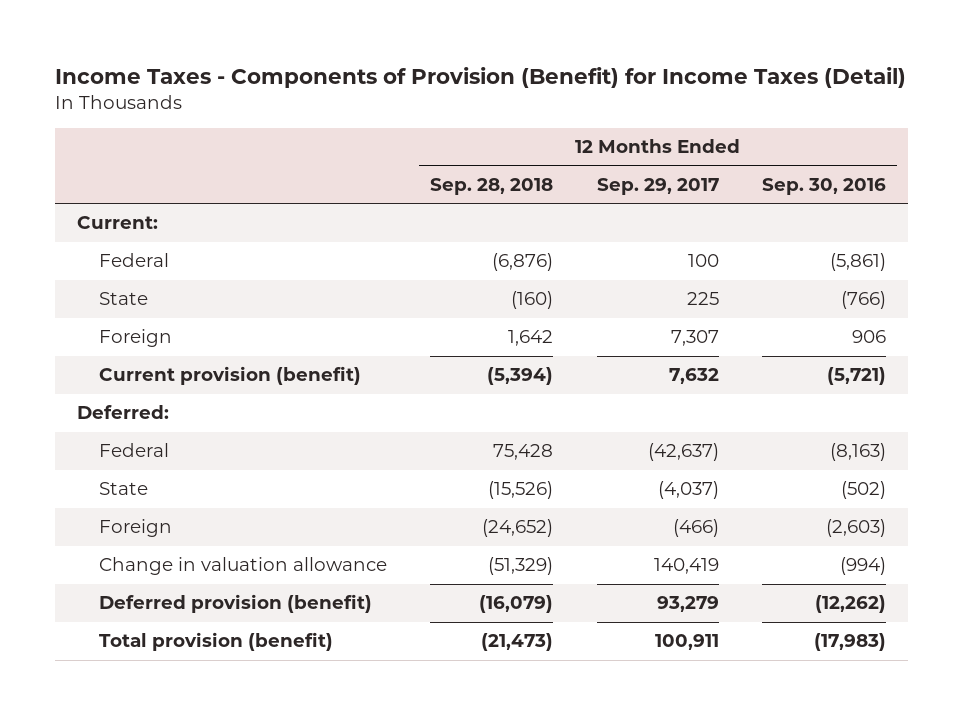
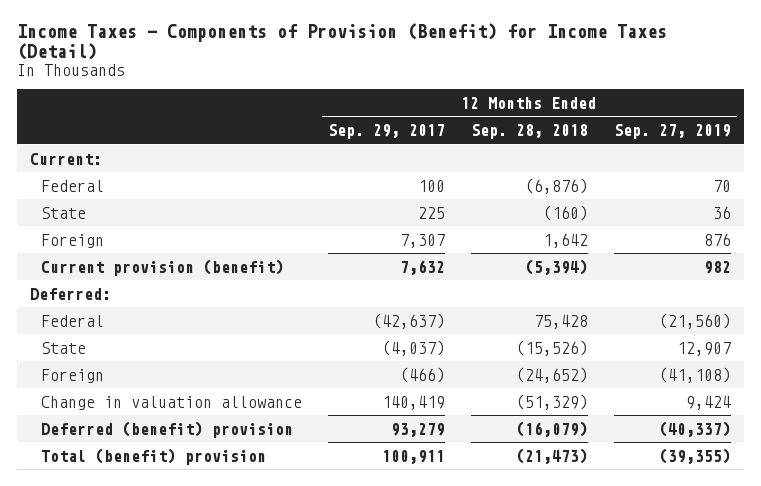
[762,177,887,195] Sep. 30, 2016 -> none
none -> [613,124,731,140] Sep. 27, 2019
[98,594,372,614] Deferred provision (benefit) -> [41,420,294,438] Deferred (benefit) provision
[98,632,333,652] Total provision (benefit) -> [41,447,267,465] Total (benefit) provision

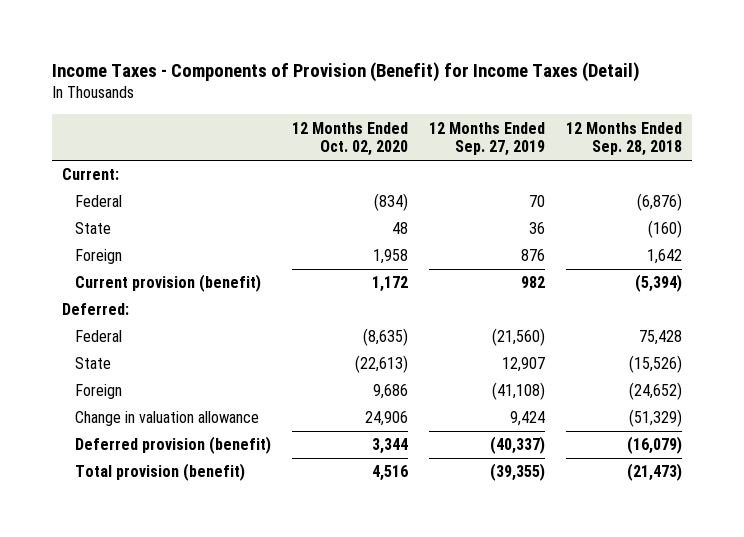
[328,124,446,140] Sep. 29, 2017 -> none
none -> [291,121,408,157] 12 Months Ended Oct. 02, 2020
[41,420,294,438] Deferred (benefit) provision -> [75,436,272,455] Deferred provision (benefit)
[41,447,267,465] Total (benefit) provision -> [75,463,246,482] Total provision (benefit)

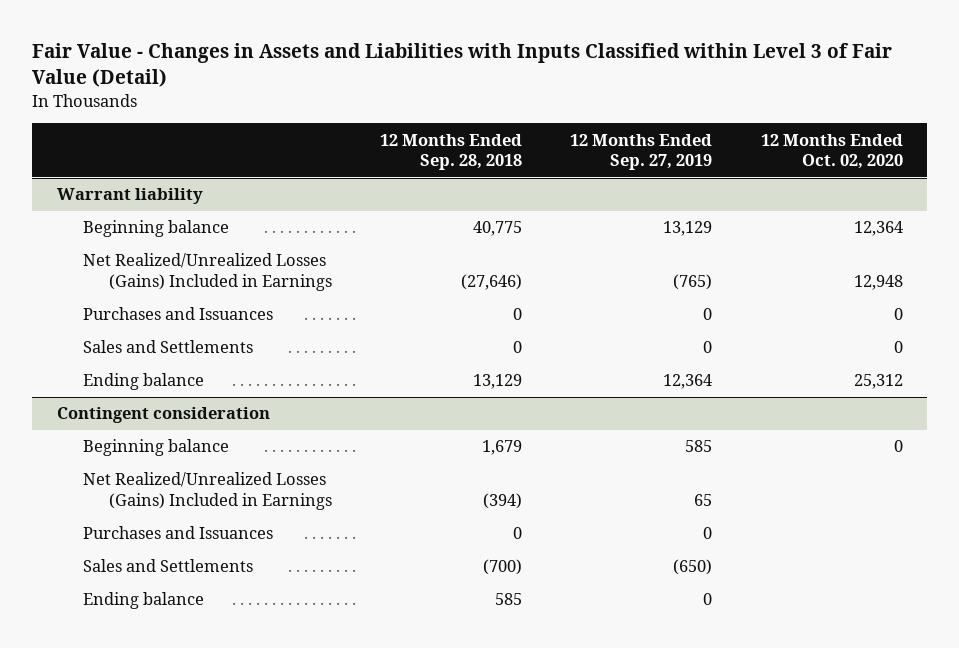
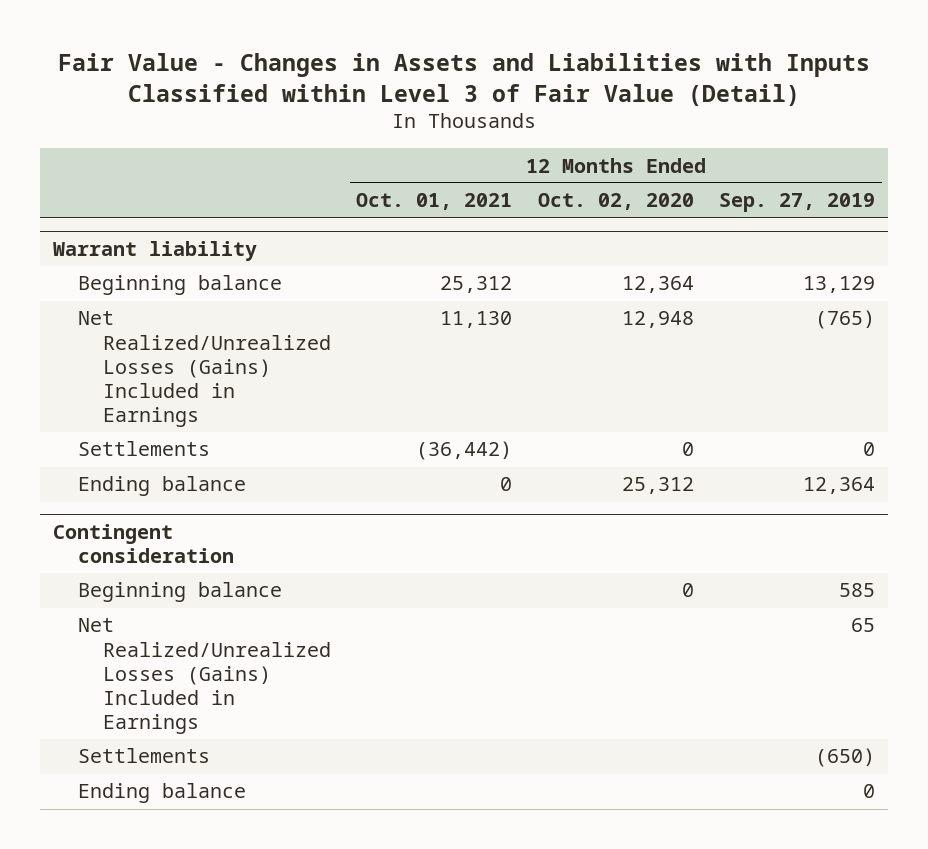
[379,133,522,171] 12 Months Ended Sep. 28, 2018 -> none
none -> [356,193,513,211] Oct. 01, 2021
[82,307,273,321] Purchases and Issuances -> none
[82,340,253,354] Sales and Settlements -> [77,441,210,457] Settlements
[82,526,273,540] Purchases and Issuances -> none
[82,559,253,573] Sales and Settlements -> [77,748,210,764] Settlements

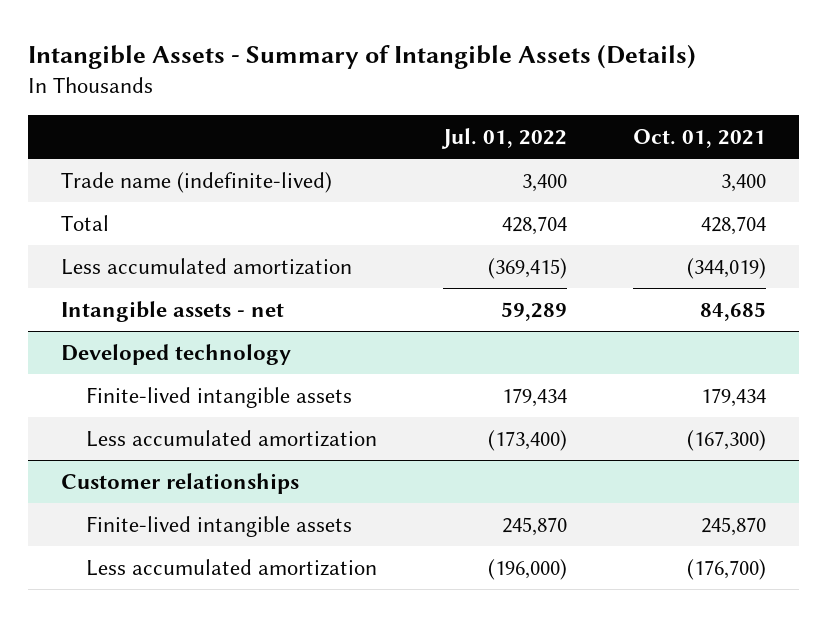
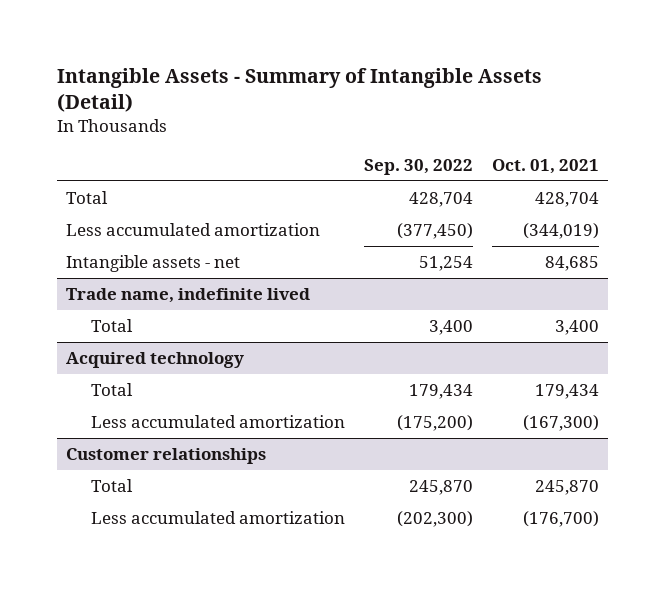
[28,43,697,69] Intangible Assets - Summary of Intangible Assets (Details) -> [56,68,542,113] Intangible Assets - Summary of Intangible Assets (Detail)
[440,128,567,150] Jul. 01, 2022 -> none
none -> [363,158,473,175] Sep. 30, 2022
[60,171,332,193] Trade name (indefinite-lived) -> none
none -> [66,287,311,303] Trade name, indefinite lived
none -> [90,318,133,332] Total
[60,343,291,365] Developed technology -> [66,351,245,368] Acquired technology
[86,386,353,408] Finite-lived intangible assets -> [90,382,133,396] Total
[86,515,353,537] Finite-lived intangible assets -> [90,478,133,492] Total

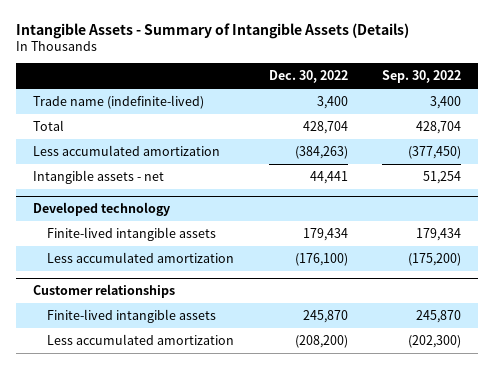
[56,68,542,113] Intangible Assets - Summary of Intangible Assets (Detail) -> [15,22,409,39] Intangible Assets - Summary of Intangible Assets (Details)
[491,158,599,174] Oct. 01, 2021 -> none
none -> [268,70,348,84] Dec. 30, 2022
none -> [32,94,204,109] Trade name (indefinite-lived)
[66,287,311,303] Trade name, indefinite lived -> none
[90,318,133,332] Total -> none
[66,351,245,368] Acquired technology -> [32,202,170,217] Developed technology
[90,382,133,396] Total -> [47,226,217,241] Finite-lived intangible assets
[90,478,133,492] Total -> [47,308,217,323] Finite-lived intangible assets

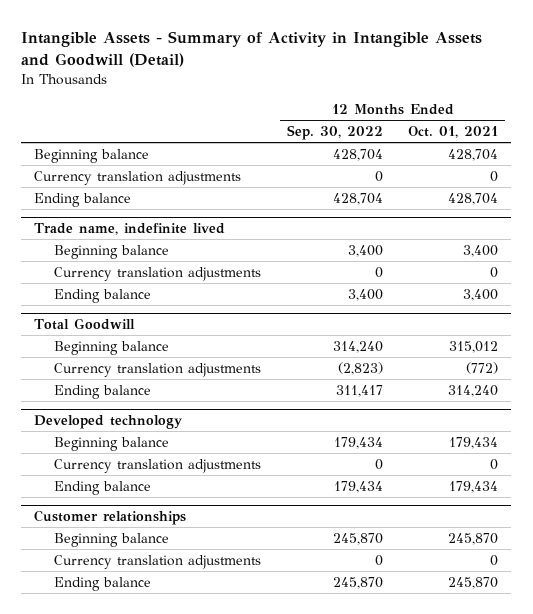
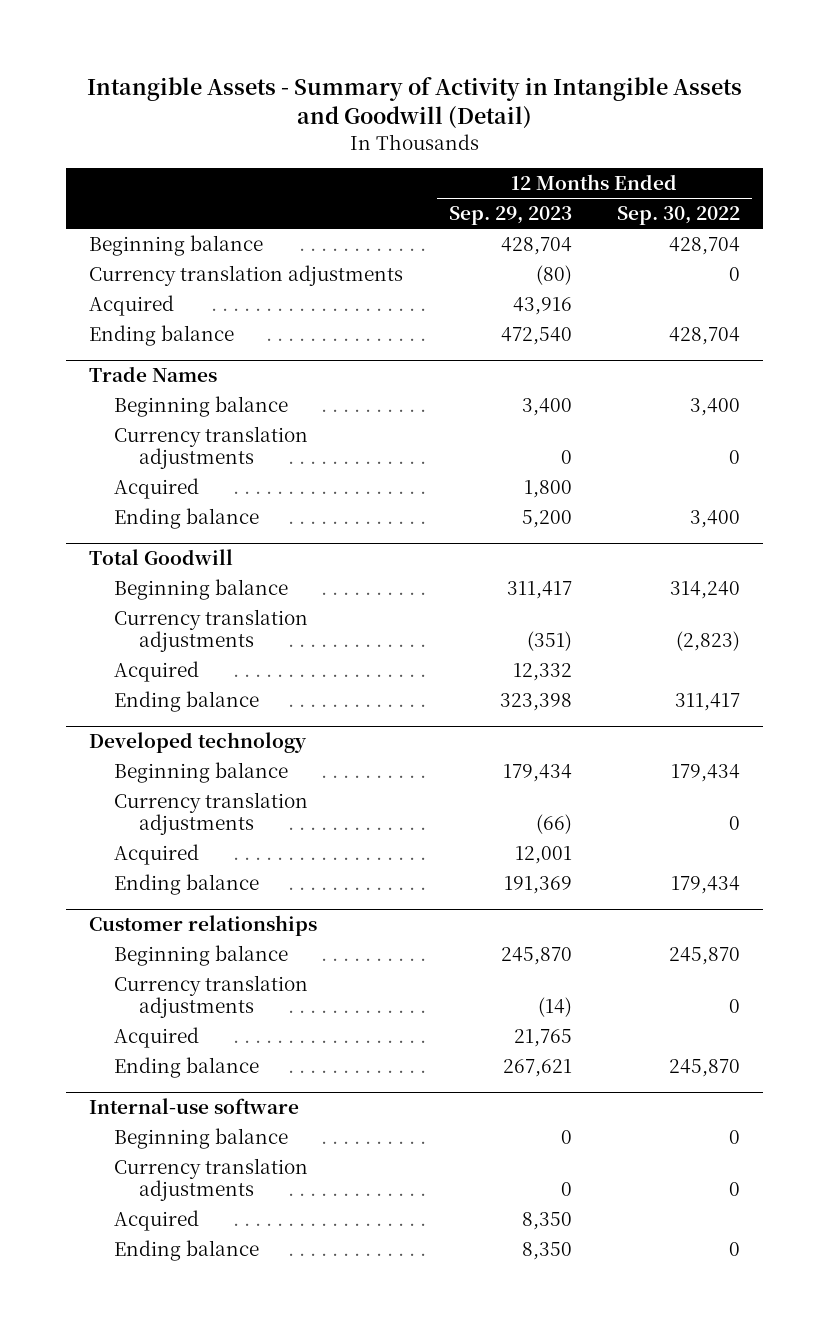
[408,126,499,139] Oct. 01, 2021 -> none
none -> [448,206,572,226] Sep. 29, 2023
none -> [88,294,174,316] Acquired
[34,223,226,236] Trade name, indefinite lived -> [88,366,217,383] Trade Names
none -> [113,477,199,499] Acquired
none -> [113,660,199,682] Acquired
none -> [113,843,199,865] Acquired
none -> [113,1026,199,1048] Acquired
none -> [88,1098,299,1115] Internal-use software
none -> [113,1127,288,1149] Beginning balance
none -> [113,1157,308,1202] Currency translation adjustments
none -> [113,1209,199,1231] Acquired
none -> [113,1239,259,1261] Ending balance

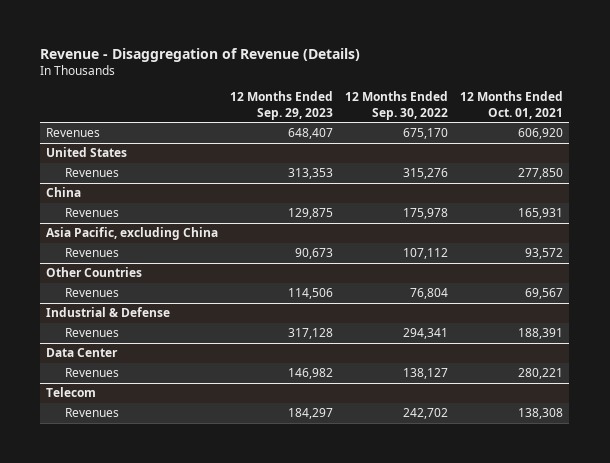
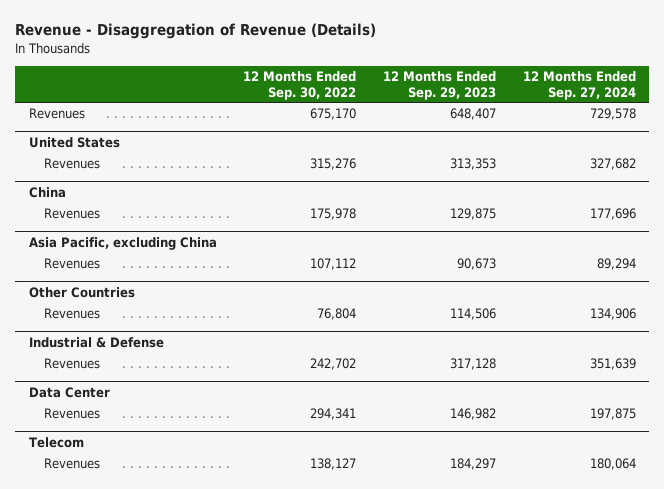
[460,91,564,119] 12 Months Ended Oct. 01, 2021 -> none
none -> [522,71,636,100] 12 Months Ended Sep. 27, 2024
[403,328,449,340] 294,341 -> [310,358,357,371] 242,702
[403,368,449,380] 138,127 -> [310,408,357,421] 294,341
[403,408,449,420] 242,702 -> [310,458,357,471] 138,127

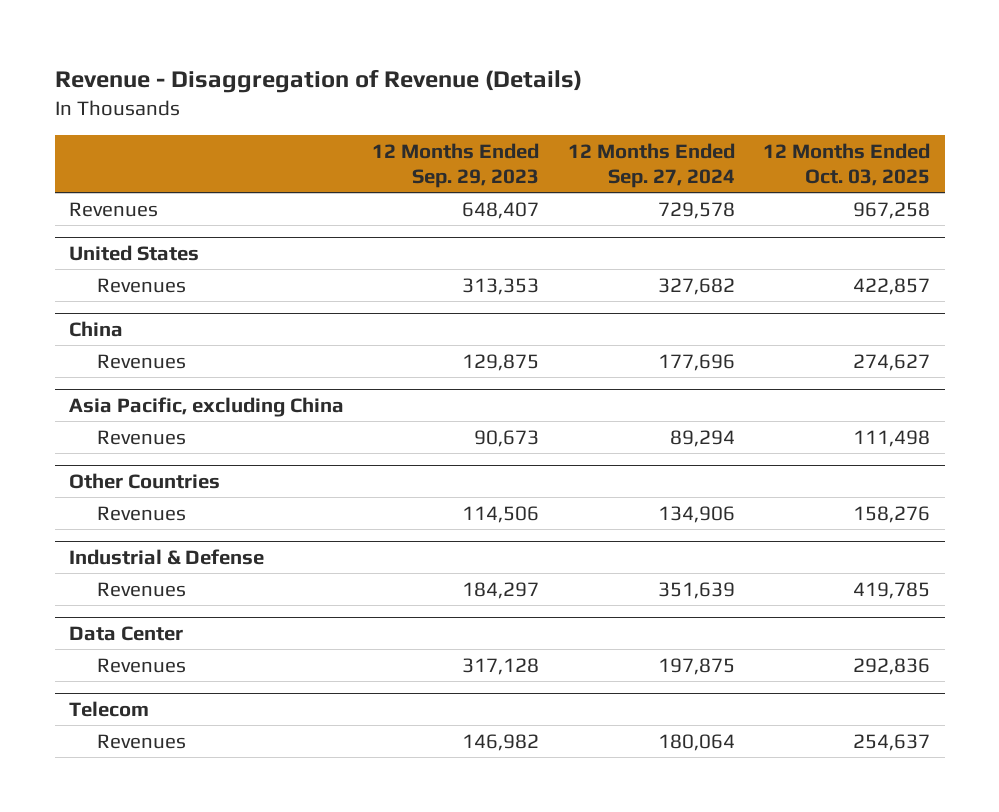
[243,71,357,100] 12 Months Ended Sep. 30, 2022 -> none
none -> [763,143,931,187] 12 Months Ended Oct. 03, 2025
[450,358,497,371] 317,128 -> [462,581,540,599] 184,297
[450,408,497,421] 146,982 -> [462,657,540,675] 317,128
[450,458,497,471] 184,297 -> [462,733,540,751] 146,982

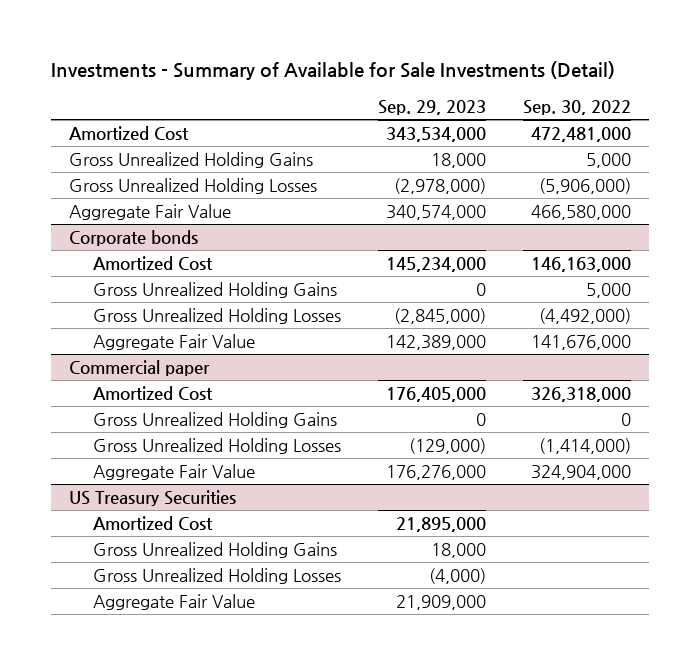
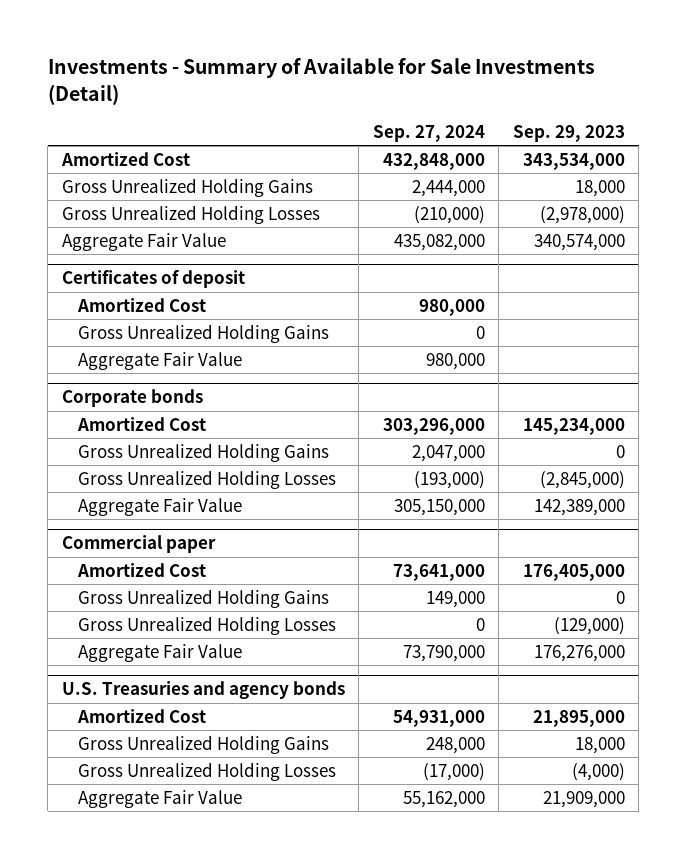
[522,99,631,115] Sep. 30, 2022 -> none
none -> [372,124,485,142] Sep. 27, 2024
none -> [61,270,245,289] Certificates of deposit
none -> [76,297,206,312] Amortized Cost
none -> [77,323,329,343] Gross Unrealized Holding Gains
none -> [77,351,242,370] Aggregate Fair Value
[69,489,237,506] US Treasury Securities -> [61,681,345,700] U.S. Treasuries and agency bonds

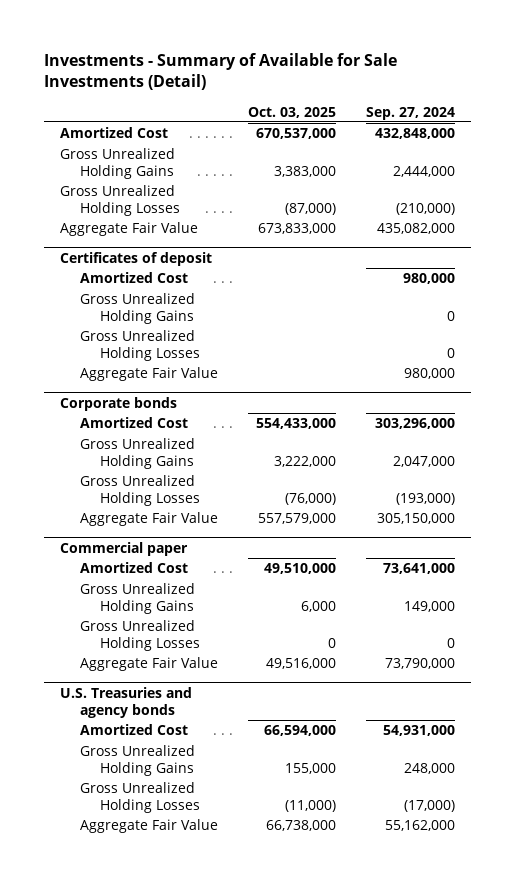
[512,124,625,142] Sep. 29, 2023 -> none
none -> [248,106,337,118] Oct. 03, 2025
none -> [79,330,200,362] Gross Unrealized Holding Losses

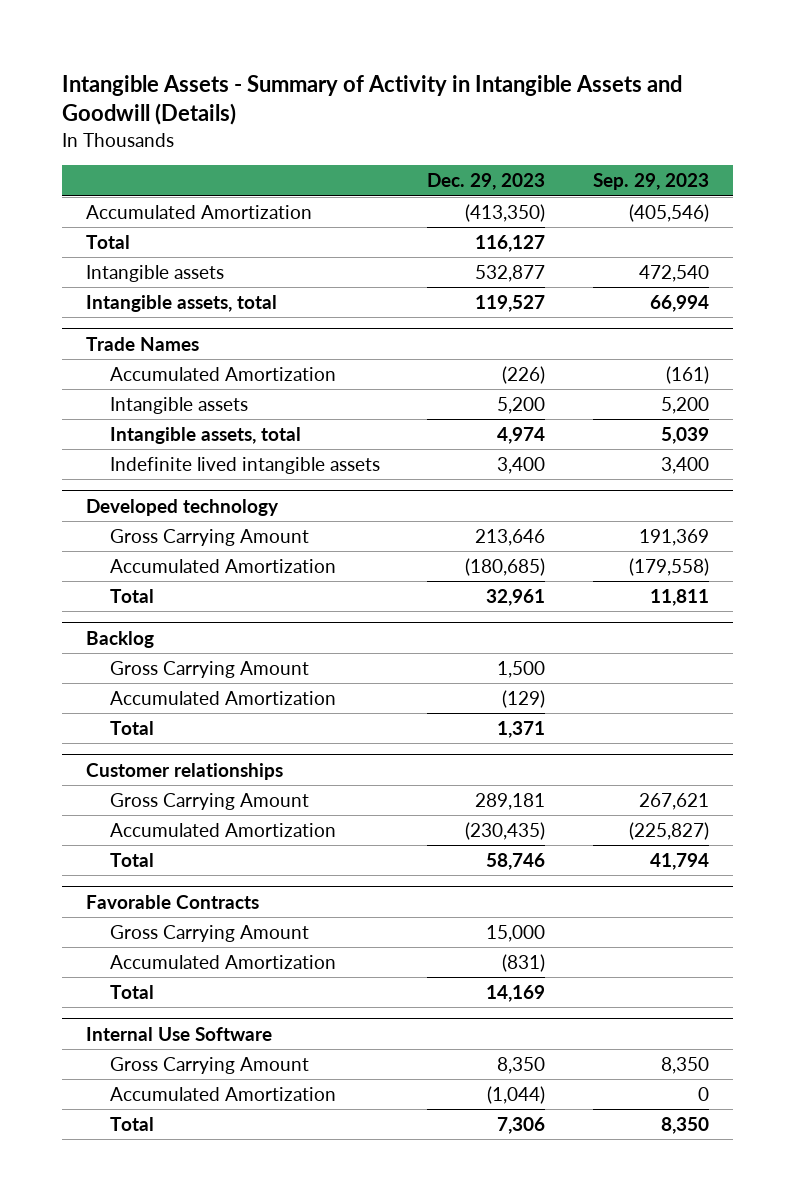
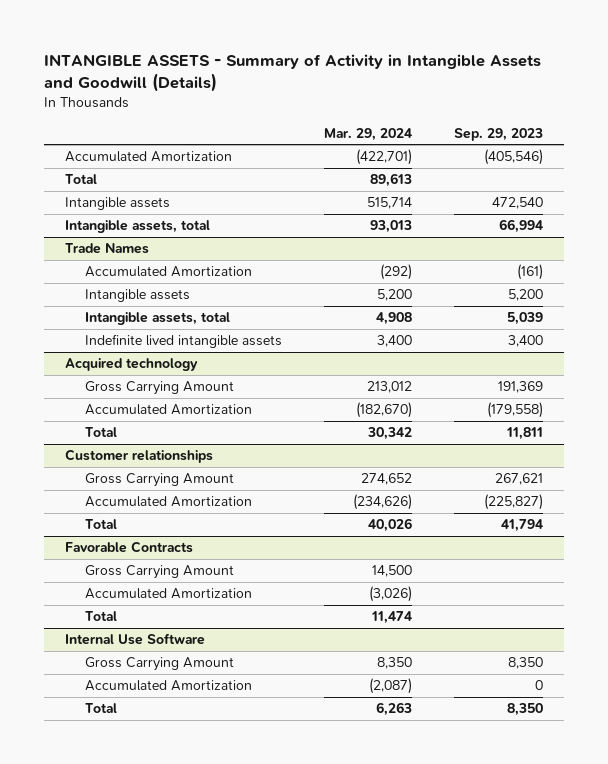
[62,74,683,126] Intangible Assets - Summary of Activity in Intangible Assets and Goodwill (Details) -> [43,54,541,93] INTANGIBLE ASSETS - Summary of Activity in Intangible Assets and Goodwill (Details)
[427,173,546,191] Dec. 29, 2023 -> none
none -> [323,127,412,141] Mar. 29, 2024
[86,498,280,516] Developed technology -> [64,358,198,372] Acquired technology
[86,630,155,648] Backlog -> none
[109,660,309,678] Gross Carrying Amount -> none
[109,690,336,705] Accumulated Amortization -> none
[109,720,154,735] Total -> none

